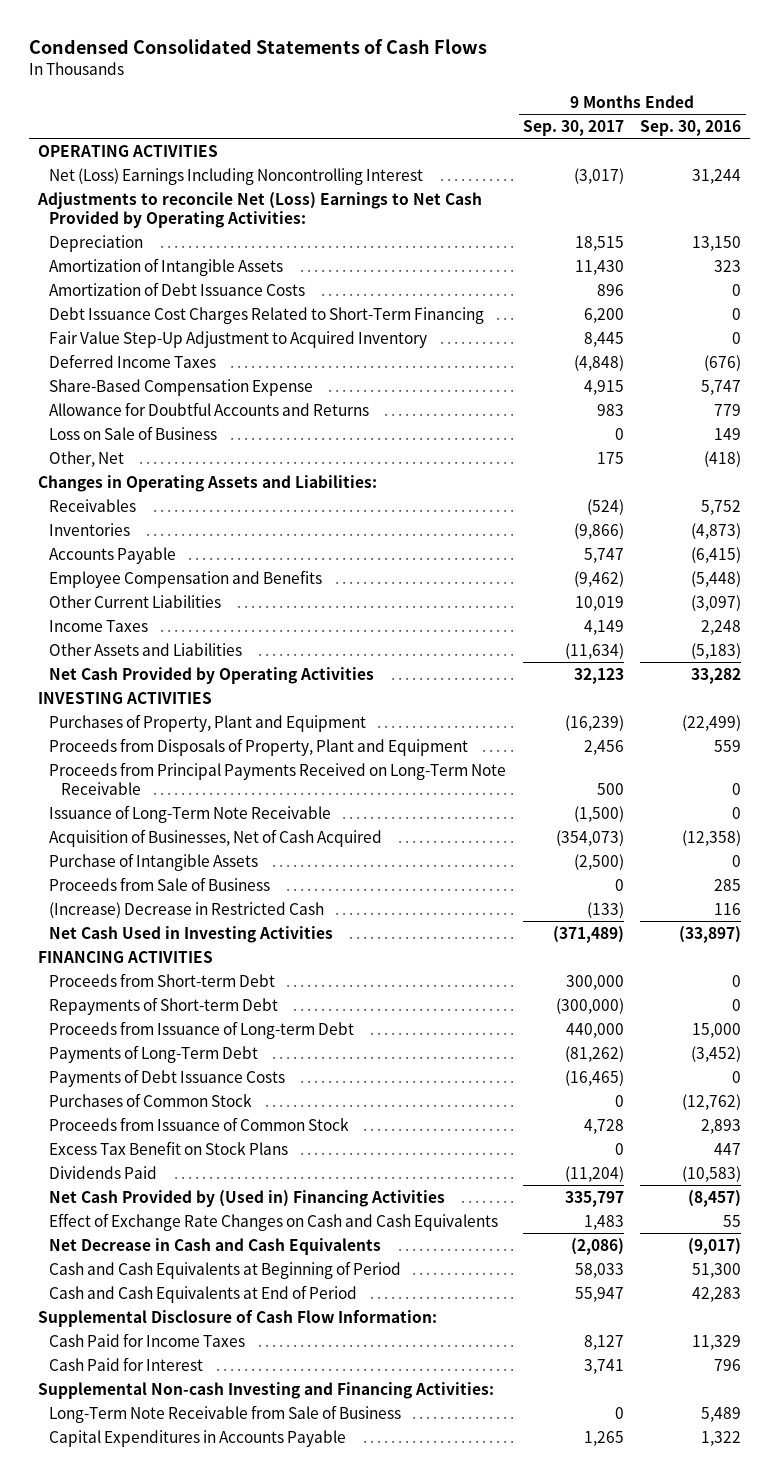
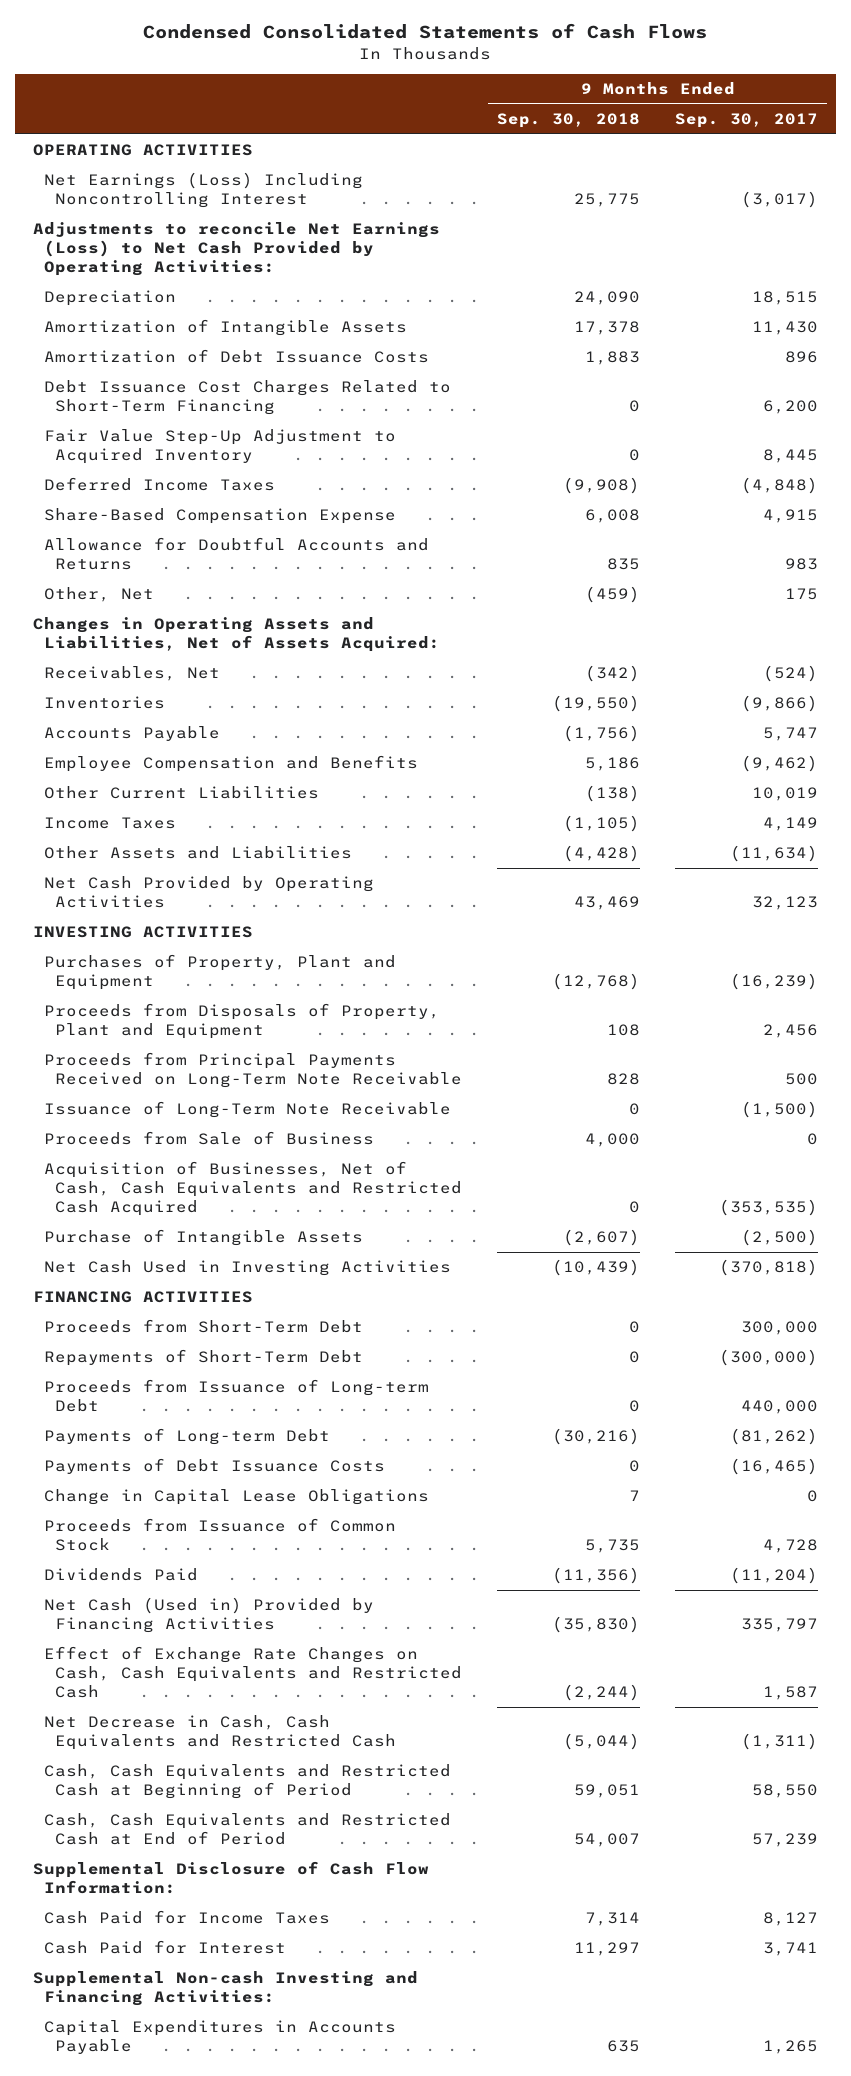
[640,119,742,136] Sep. 30, 2016 -> none
none -> [497,113,641,129] Sep. 30, 2018
[49,167,424,185] Net (Loss) Earnings Including Noncontrolling Interest -> [43,172,363,209] Net Earnings (Loss) Including Noncontrolling Interest
[36,191,482,229] Adjustments to reconcile Net (Loss) Earnings to Net Cash Provided by Operating Activities: -> [32,222,440,277] Adjustments to reconcile Net Earnings (Loss) to Net Cash Provided by Operating Activities:
[49,425,218,440] Loss on Sale of Business -> none
[37,474,377,492] Changes in Operating Assets and Liabilities: -> [32,617,440,653] Changes in Operating Assets and Liabilities, Net of Assets Acquired:
[49,498,137,512] Receivables -> [43,666,220,682] Receivables, Net
[49,828,383,847] Acquisition of Businesses, Net of Cash Acquired -> none
[49,901,325,918] (Increase) Decrease in Restricted Cash -> none
none -> [43,1161,462,1217] Acquisition of Businesses, Net of Cash, Cash Equivalents and Restricted Cash Acquired
[49,852,259,871] Purchase of Intangible Assets -> [43,1229,363,1247] Purchase of Intangible Assets
[552,925,624,943] (371,489) -> [719,1259,819,1277] (370,818)
[49,972,276,987] Proceeds from Short-term Debt -> [43,1319,363,1334] Proceeds from Short-Term Debt
[49,996,279,1015] Repayments of Short-term Debt -> [43,1349,363,1367] Repayments of Short-Term Debt
[49,1044,259,1063] Payments of Long-Term Debt -> [43,1428,330,1446] Payments of Long-term Debt
[49,1092,253,1107] Purchases of Common Stock -> none
none -> [43,1489,429,1506] Change in Capital Lease Obligations
[49,1140,289,1155] Excess Tax Benefit on Stock Plans -> none
[49,1189,446,1207] Net Cash Provided by (Used in) Financing Activities -> [43,1597,374,1634] Net Cash (Used in) Provided by Financing Activities
[49,1212,499,1231] Effect of Exchange Rate Changes on Cash and Cash Equivalents -> [43,1646,462,1699] Effect of Exchange Rate Changes on Cash, Cash Equivalents and Restricted Cash
[583,1214,624,1230] 1,483 -> [763,1686,819,1701] 1,587
[49,1237,382,1255] Net Decrease in Cash and Cash Equivalents -> [43,1715,396,1751] Net Decrease in Cash, Cash Equivalents and Restricted Cash
[570,1237,624,1255] (2,086) -> [741,1733,819,1751] (1,311)
[49,1260,402,1279] Cash and Cash Equivalents at Beginning of Period -> [43,1764,451,1800] Cash, Cash Equivalents and Restricted Cash at Beginning of Period
[574,1262,624,1278] 58,033 -> [752,1784,819,1799] 58,550
[49,1284,358,1303] Cash and Cash Equivalents at End of Period -> [43,1813,451,1846] Cash, Cash Equivalents and Restricted Cash at End of Period
[574,1286,624,1302] 55,947 -> [752,1833,819,1848] 57,239
[49,1404,402,1423] Long-Term Note Receivable from Sale of Business -> none

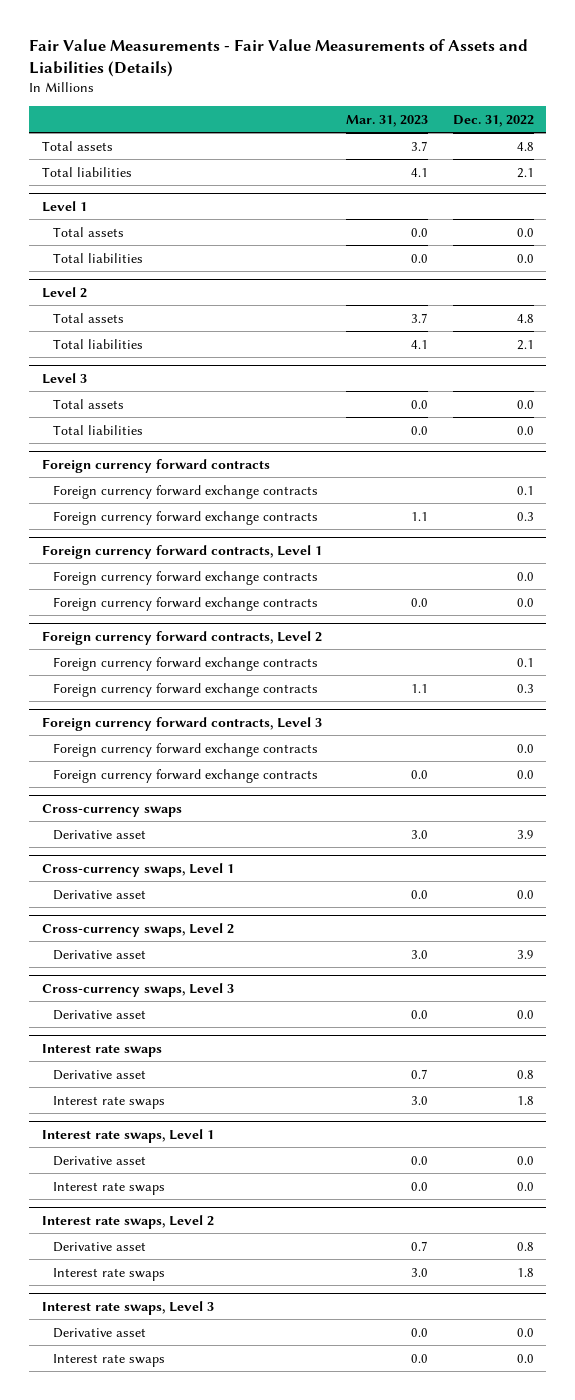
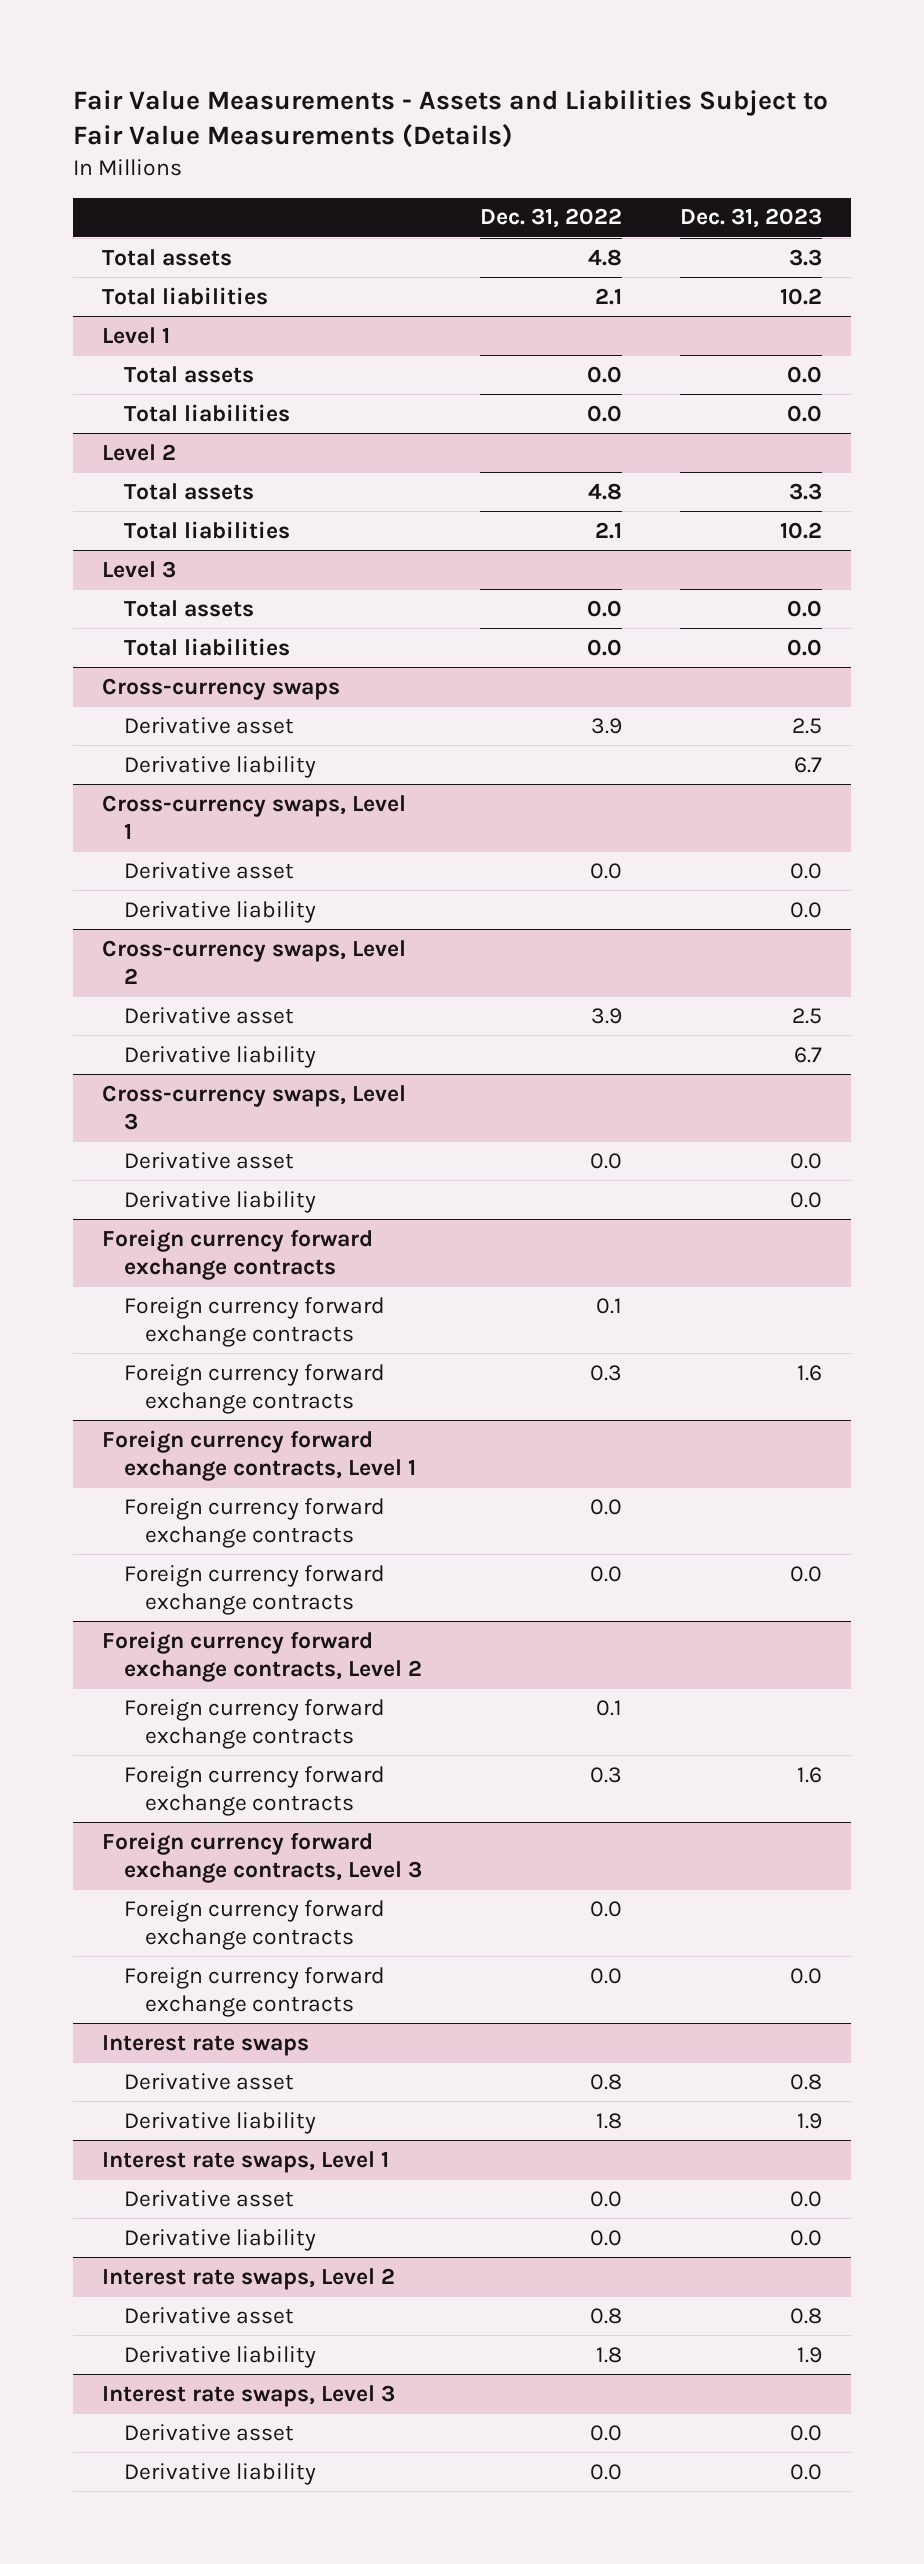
[29,39,529,78] Fair Value Measurements - Fair Value Measurements of Assets and Liabilities (Details) -> [73,89,829,149] Fair Value Measurements - Assets and Liabilities Subject to Fair Value Measurements (Details)
[346,114,429,127] Mar. 31, 2023 -> none
none -> [679,208,822,229] Dec. 31, 2023
[41,458,270,473] Foreign currency forward contracts -> none
[53,484,319,499] Foreign currency forward exchange contracts -> none
[53,510,319,525] Foreign currency forward exchange contracts -> none
[41,544,322,559] Foreign currency forward contracts, Level 1 -> none
[53,570,319,585] Foreign currency forward exchange contracts -> none
[53,596,319,611] Foreign currency forward exchange contracts -> none
[41,630,322,645] Foreign currency forward contracts, Level 2 -> none
[53,656,319,671] Foreign currency forward exchange contracts -> none
[53,682,319,697] Foreign currency forward exchange contracts -> none
[41,716,322,731] Foreign currency forward contracts, Level 3 -> none
[53,742,319,757] Foreign currency forward exchange contracts -> none
[53,768,319,783] Foreign currency forward exchange contracts -> none
none -> [123,755,316,778] Derivative liability
none -> [123,900,316,923] Derivative liability
none -> [123,1045,316,1068] Derivative liability
none -> [123,1190,316,1213] Derivative liability
none -> [102,1228,374,1280] Foreign currency forward exchange contracts
none -> [123,1296,385,1347] Foreign currency forward exchange contracts
none -> [123,1363,385,1414] Foreign currency forward exchange contracts
none -> [102,1429,416,1481] Foreign currency forward exchange contracts, Level 1
none -> [123,1497,385,1548] Foreign currency forward exchange contracts
none -> [123,1564,385,1615] Foreign currency forward exchange contracts
none -> [102,1630,422,1682] Foreign currency forward exchange contracts, Level 2
none -> [123,1698,385,1749] Foreign currency forward exchange contracts
none -> [123,1765,385,1816] Foreign currency forward exchange contracts
none -> [102,1831,422,1883] Foreign currency forward exchange contracts, Level 3
none -> [123,1899,385,1950] Foreign currency forward exchange contracts
none -> [123,1966,385,2017] Foreign currency forward exchange contracts
[53,1095,166,1109] Interest rate swaps -> [123,2111,316,2134] Derivative liability
[53,1181,166,1195] Interest rate swaps -> [123,2228,316,2251] Derivative liability
[53,1267,166,1281] Interest rate swaps -> [123,2345,316,2368] Derivative liability
[53,1353,166,1367] Interest rate swaps -> [123,2462,316,2485] Derivative liability

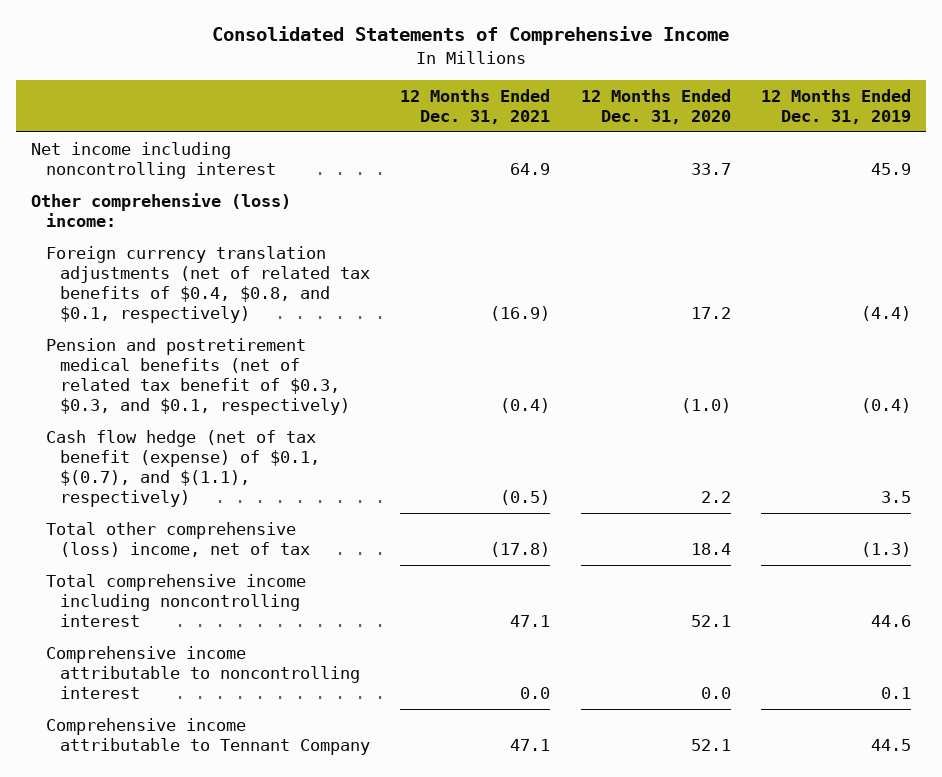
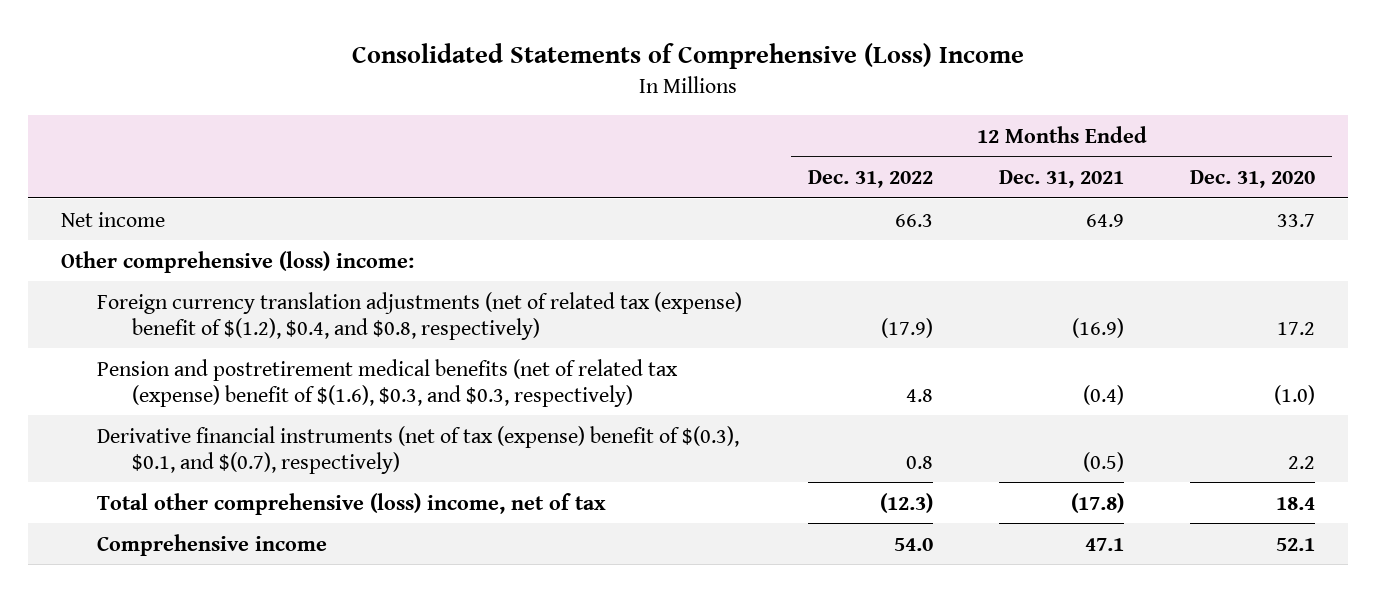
[211,26,729,46] Consolidated Statements of Comprehensive Income -> [352,42,1025,69] Consolidated Statements of Comprehensive (Loss) Income
[760,88,911,124] 12 Months Ended Dec. 31, 2019 -> none
none -> [808,169,934,188] Dec. 31, 2022
[31,142,276,179] Net income including noncontrolling interest -> [61,211,166,227] Net income
[45,246,371,323] Foreign currency translation adjustments (net of related tax benefits of $0.4, $0.8, and $0.1, respectively) -> [96,291,742,340] Foreign currency translation adjustments (net of related tax (expense) benefit of $(1.2), $0.4, and $0.8, respectively)
[45,338,351,415] Pension and postretirement medical benefits (net of related tax benefit of $0.3, $0.3, and $0.1, respectively) -> [96,358,678,407] Pension and postretirement medical benefits (net of related tax (expense) benefit of $(1.6), $0.3, and $0.3, respectively)
[45,430,321,507] Cash flow hedge (net of tax benefit (expense) of $0.1, $(0.7), and $(1.1), respectively) -> [96,425,739,474] Derivative financial instruments (net of tax (expense) benefit of $(0.3), $0.1, and $(0.7), respectively)
[45,574,306,627] Total comprehensive income including noncontrolling interest -> none
[45,646,361,699] Comprehensive income attributable to noncontrolling interest -> none
[45,718,371,755] Comprehensive income attributable to Tennant Company -> [96,533,327,556] Comprehensive income

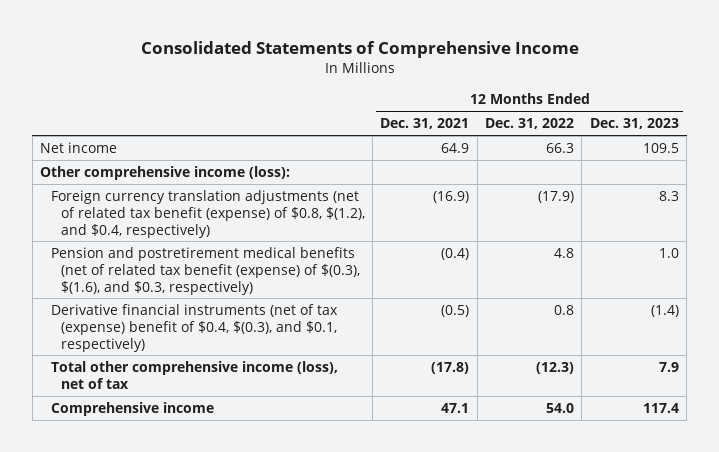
[352,42,1025,69] Consolidated Statements of Comprehensive (Loss) Income -> [140,41,579,59] Consolidated Statements of Comprehensive Income
[1190,169,1316,188] Dec. 31, 2020 -> none
none -> [589,118,679,130] Dec. 31, 2023
[61,250,415,273] Other comprehensive (loss) income: -> [40,165,291,180] Other comprehensive income (loss):
[96,291,742,340] Foreign currency translation adjustments (net of related tax (expense) benefit of $(1.2), $0.4, and $0.8, respectively) -> [50,189,365,238] Foreign currency translation adjustments (net of related tax benefit (expense) of $0.8, $(1.2), and $0.4, respectively)
[96,358,678,407] Pension and postretirement medical benefits (net of related tax (expense) benefit of $(1.6), $0.3, and $0.3, respectively) -> [50,246,360,295] Pension and postretirement medical benefits (net of related tax benefit (expense) of $(0.3), $(1.6), and $0.3, respectively)
[96,425,739,474] Derivative financial instruments (net of tax (expense) benefit of $(0.3), $0.1, and $(0.7), respectively) -> [50,303,338,352] Derivative financial instruments (net of tax (expense) benefit of $0.4, $(0.3), and $0.1, respectively)
[96,492,606,515] Total other comprehensive (loss) income, net of tax -> [50,360,338,389] Total other comprehensive income (loss), net of tax

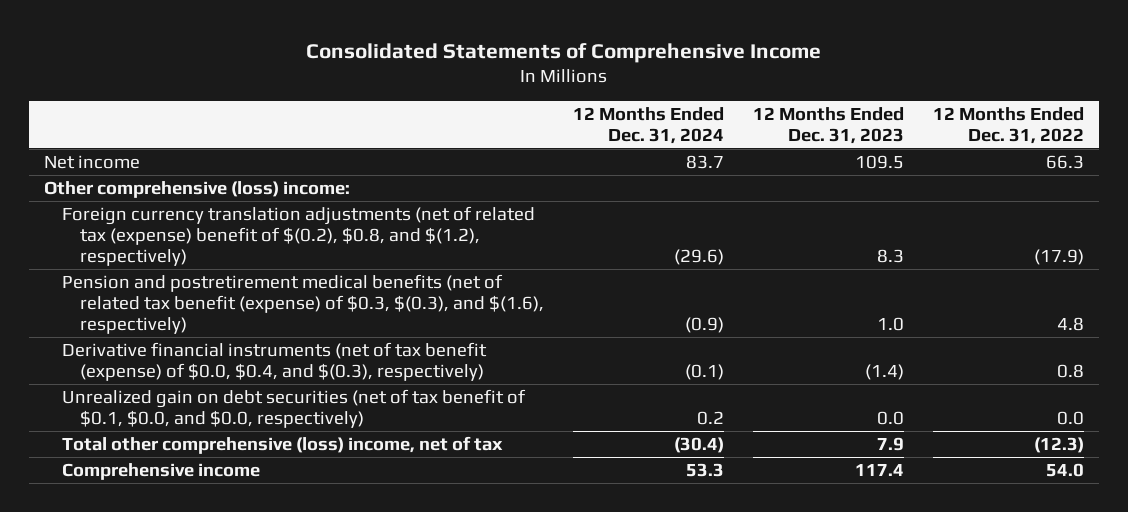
[380,118,470,130] Dec. 31, 2021 -> none
none -> [573,106,725,144] 12 Months Ended Dec. 31, 2024
[40,165,291,180] Other comprehensive income (loss): -> [43,181,350,199] Other comprehensive (loss) income:
[50,189,365,238] Foreign currency translation adjustments (net of related tax benefit (expense) of $0.8, $(1.2), and $0.4, respectively) -> [62,206,536,267] Foreign currency translation adjustments (net of related tax (expense) benefit of $(0.2), $0.8, and $(1.2), respectively)
[50,246,360,295] Pension and postretirement medical benefits (net of related tax benefit (expense) of $(0.3), $(1.6), and $0.3, respectively) -> [62,274,545,335] Pension and postretirement medical benefits (net of related tax benefit (expense) of $0.3, $(0.3), and $(1.6), respectively)
[50,303,338,352] Derivative financial instruments (net of tax (expense) benefit of $0.4, $(0.3), and $0.1, respectively) -> [62,342,488,382] Derivative financial instruments (net of tax benefit (expense) of $0.0, $0.4, and $(0.3), respectively)
none -> [62,389,527,429] Unrealized gain on debt securities (net of tax benefit of $0.1, $0.0, and $0.0, respectively)
[50,360,338,389] Total other comprehensive income (loss), net of tax -> [62,436,504,455] Total other comprehensive (loss) income, net of tax

